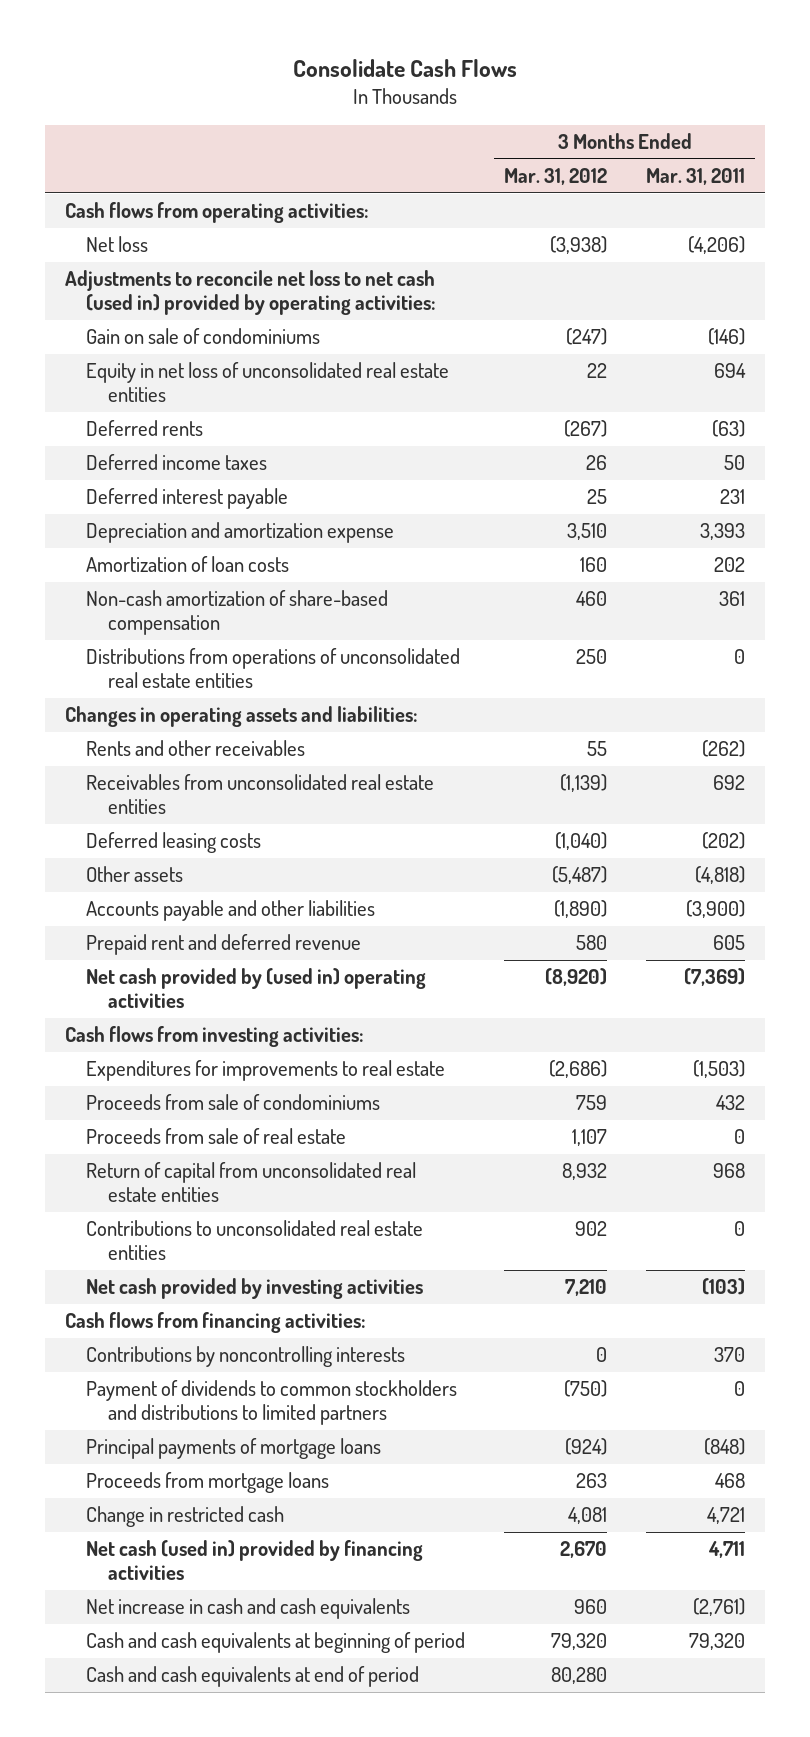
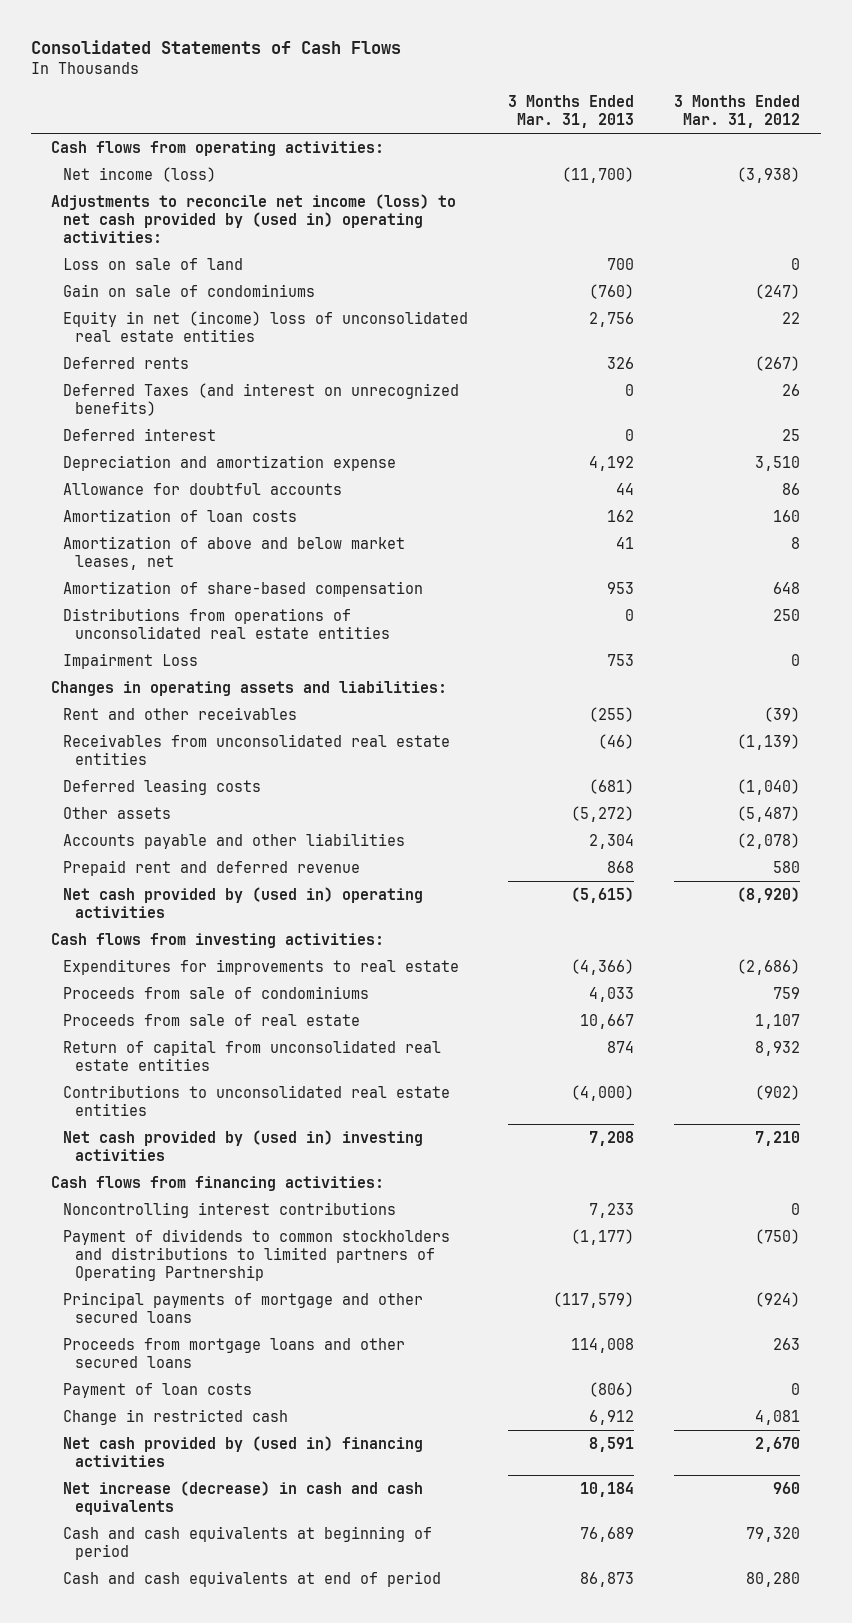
[292,58,517,77] Consolidate Cash Flows -> [31,39,402,54] Consolidated Statements of Cash Flows
[646,168,746,186] Mar. 31, 2011 -> none
none -> [508,95,635,128] 3 Months Ended Mar. 31, 2013
[86,236,149,253] Net loss -> [62,167,216,183] Net income (loss)
[64,270,437,316] Adjustments to reconcile net loss to net cash (used in) provided by operating activities: -> [51,194,457,243] Adjustments to reconcile net income (loss) to net cash provided by (used in) operating activities:
none -> [62,258,243,271] Loss on sale of land
[86,362,450,403] Equity in net loss of unconsolidated real estate entities -> [62,311,468,342] Equity in net (income) loss of unconsolidated real estate entities
[86,454,268,471] Deferred income taxes -> [62,383,459,416] Deferred Taxes (and interest on unrecognized benefits)
[86,488,289,510] Deferred interest payable -> [62,428,216,442] Deferred interest
none -> [62,483,342,496] Allowance for doubtful accounts
none -> [62,536,405,570] Amortization of above and below market leases, net
[86,590,389,636] Non-cash amortization of share-based compensation -> [62,581,423,598] Amortization of share-based compensation
[576,591,608,607] 460 -> [773,582,801,595] 648
none -> [62,653,198,670] Impairment Loss
[86,740,306,757] Rents and other receivables -> [62,707,297,721] Rent and other receivables
[587,741,608,757] 55 -> [764,707,801,723] (39)
[554,900,608,919] (1,890) -> [737,833,801,850] (2,078)
[575,1221,608,1237] 902 -> [755,1085,801,1101] (902)
[86,1278,424,1300] Net cash provided by investing activities -> [62,1130,423,1161] Net cash provided by (used in) investing activities
[86,1346,406,1368] Contributions by noncontrolling interests -> [62,1202,396,1219] Noncontrolling interest contributions
[86,1380,458,1426] Payment of dividends to common stockholders and distributions to limited partners -> [62,1229,450,1281] Payment of dividends to common stockholders and distributions to limited partners of Operating Partnership
[86,1438,382,1460] Principal payments of mortgage loans -> [62,1292,423,1323] Principal payments of mortgage and other secured loans
[86,1472,330,1494] Proceeds from mortgage loans -> [62,1338,405,1368] Proceeds from mortgage loans and other secured loans
none -> [62,1383,252,1399] Payment of loan costs
[86,1540,424,1581] Net cash (used in) provided by financing activities -> [62,1436,423,1467] Net cash provided by (used in) financing activities
[86,1598,411,1620] Net increase in cash and cash equivalents -> [62,1481,423,1515] Net increase (decrease) in cash and cash equivalents

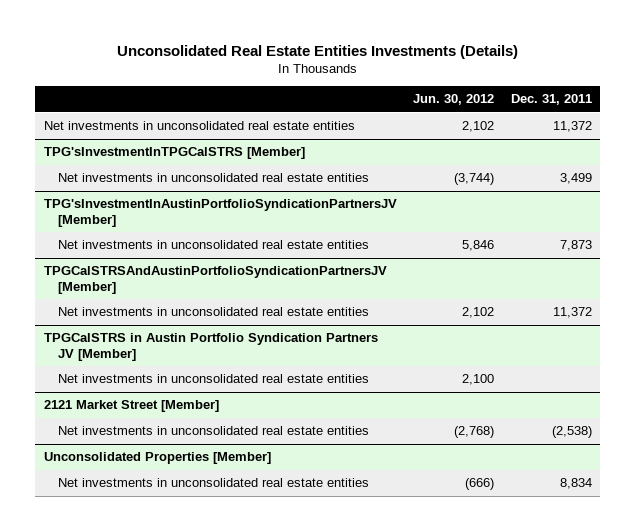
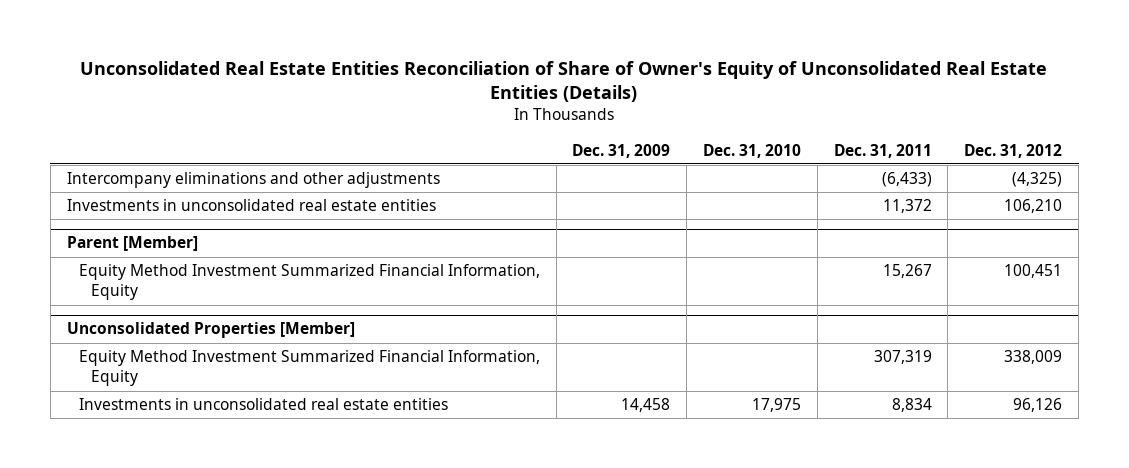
[116,44,518,59] Unconsolidated Real Estate Entities Investments (Details) -> [80,60,1048,103] Unconsolidated Real Estate Entities Reconciliation of Share of Owner's Equity of Unconsolidated Real Estate Entities (Details)
[413,94,495,106] Jun. 30, 2012 -> none
none -> [572,143,671,158] Dec. 31, 2009
none -> [703,143,802,158] Dec. 31, 2010
none -> [964,143,1063,158] Dec. 31, 2012
[43,147,305,160] TPG'sInvestmentInTPGCalSTRS [Member] -> none
[57,173,369,183] Net investments in unconsolidated real estate entities -> none
[43,199,397,227] TPG'sInvestmentInAustinPortfolioSyndicationPartnersJV [Member] -> none
[57,240,369,250] Net investments in unconsolidated real estate entities -> none
[43,266,387,294] TPGCalSTRSAndAustinPortfolioSyndicationPartnersJV [Member] -> none
[57,307,369,317] Net investments in unconsolidated real estate entities -> none
[43,333,378,361] TPGCalSTRS in Austin Portfolio Syndication Partners JV [Member] -> none
[57,374,369,384] Net investments in unconsolidated real estate entities -> none
[43,400,219,413] 2121 Market Street [Member] -> none
[57,426,369,436] Net investments in unconsolidated real estate entities -> none
none -> [66,172,440,189] Intercompany eliminations and other adjustments
[43,121,355,131] Net investments in unconsolidated real estate entities -> [66,199,436,212] Investments in unconsolidated real estate entities
none -> [66,236,198,252] Parent [Member]
none -> [78,264,540,301] Equity Method Investment Summarized Financial Information, Equity
none -> [78,350,540,387] Equity Method Investment Summarized Financial Information, Equity
[57,478,369,488] Net investments in unconsolidated real estate entities -> [78,398,448,411] Investments in unconsolidated real estate entities

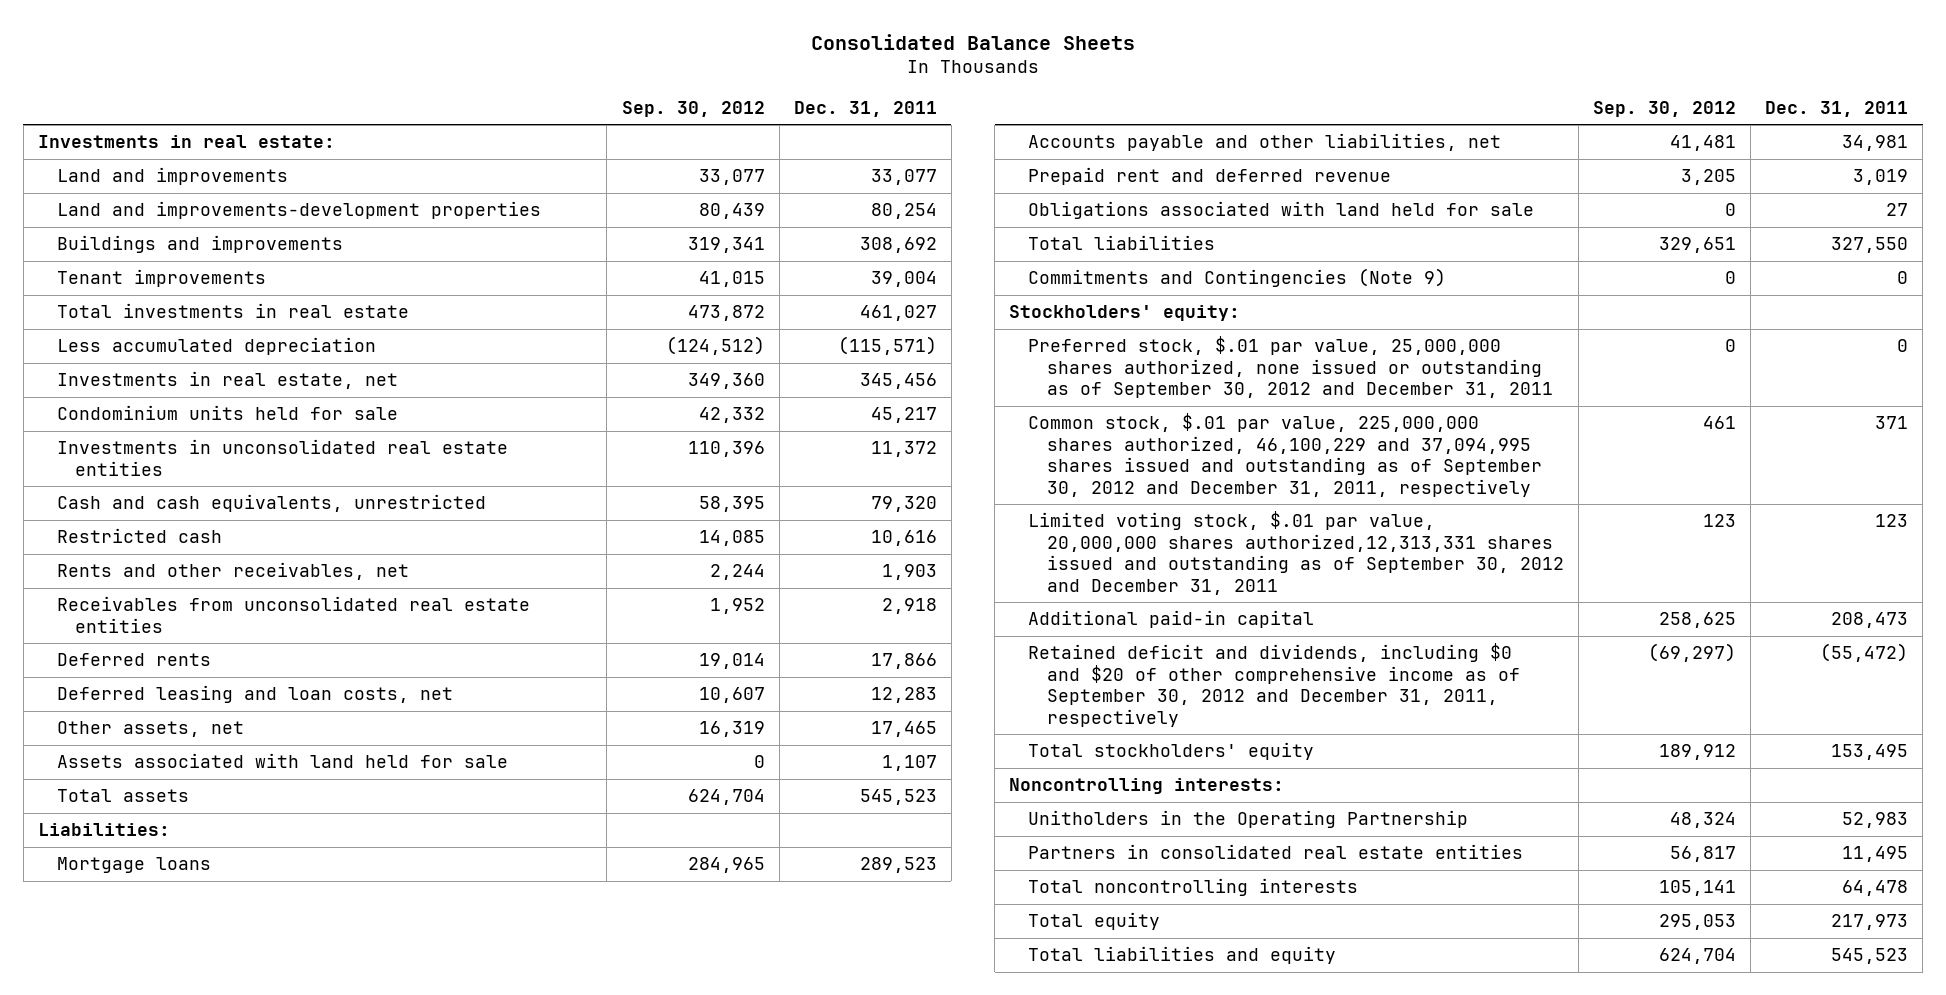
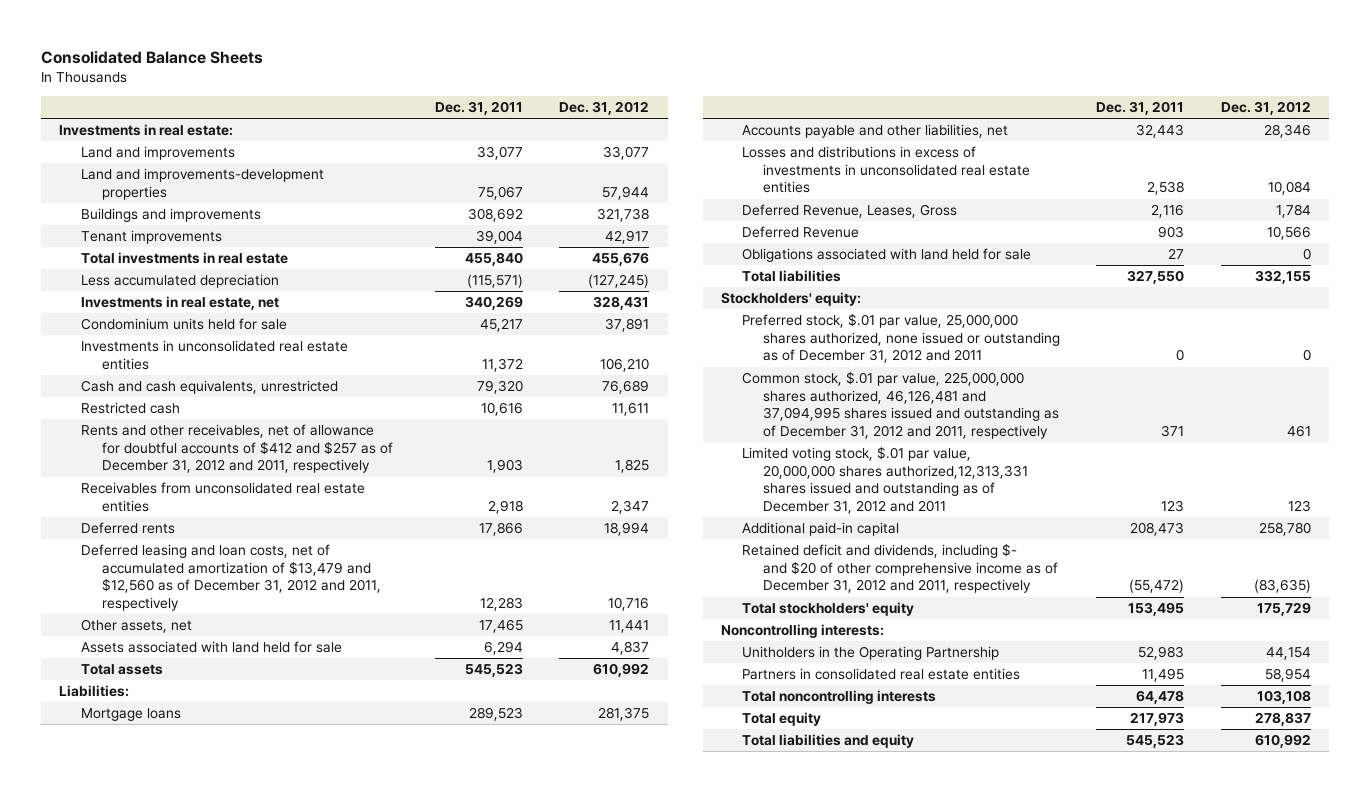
[621,100,765,117] Sep. 30, 2012 -> none
none -> [559,100,650,115] Dec. 31, 2012
[870,203,937,220] 80,254 -> [478,185,524,200] 75,067
[859,305,937,322] 461,027 -> [465,252,524,267] 455,840
[859,373,937,390] 345,456 -> [465,296,524,311] 340,269
[56,562,409,581] Rents and other receivables, net -> [80,424,394,474] Rents and other receivables, net of allowance for doubtful accounts of $412 and $257 as of December 31, 2012 and 2011, respectively
[56,685,453,704] Deferred leasing and loan costs, net -> [80,544,382,611] Deferred leasing and loan costs, net of accumulated amortization of $13,479 and $12,560 as of December 31, 2012 and 2011, respectively
[881,755,937,772] 1,107 -> [484,641,524,656] 6,294
[1842,135,1909,152] 34,981 -> [1136,124,1185,139] 32,443
none -> [741,146,1031,194] Losses and distributions in excess of investments in unconsolidated real estate entities
none -> [741,204,957,219] Deferred Revenue, Leases, Gross
[1027,167,1391,186] Prepaid rent and deferred revenue -> [741,226,859,239] Deferred Revenue
[1853,169,1909,186] 3,019 -> [1158,226,1185,239] 903
[1027,268,1446,288] Commitments and Contingencies (Note 9) -> none
[1027,336,1553,399] Preferred stock, $.01 par value, 25,000,000 shares authorized, none issued or outstanding as of September 30, 2012 and December 31, 2011 -> [741,313,1061,364] Preferred stock, $.01 par value, 25,000,000 shares authorized, none issued or outstanding as of December 31, 2012 and 2011
[1027,413,1542,497] Common stock, $.01 par value, 225,000,000 shares authorized, 46,100,229 and 37,094,995 shares issued and outstanding as of September 30, 2012 and December 31, 2011, respectively -> [741,371,1060,439] Common stock, $.01 par value, 225,000,000 shares authorized, 46,126,481 and 37,094,995 shares issued and outstanding as of December 31, 2012 and 2011, respectively
[1027,511,1564,595] Limited voting stock, $.01 par value, 20,000,000 shares authorized,12,313,331 shares issued and outstanding as of September 30, 2012 and December 31, 2011 -> [741,446,1029,514] Limited voting stock, $.01 par value, 20,000,000 shares authorized,12,313,331 shares issued and outstanding as of December 31, 2012 and 2011
[1027,643,1520,727] Retained deficit and dividends, including $0 and $20 of other comprehensive income as of September 30, 2012 and December 31, 2011, respectively -> [741,543,1059,594] Retained deficit and dividends, including $- and $20 of other comprehensive income as of December 31, 2012 and 2011, respectively

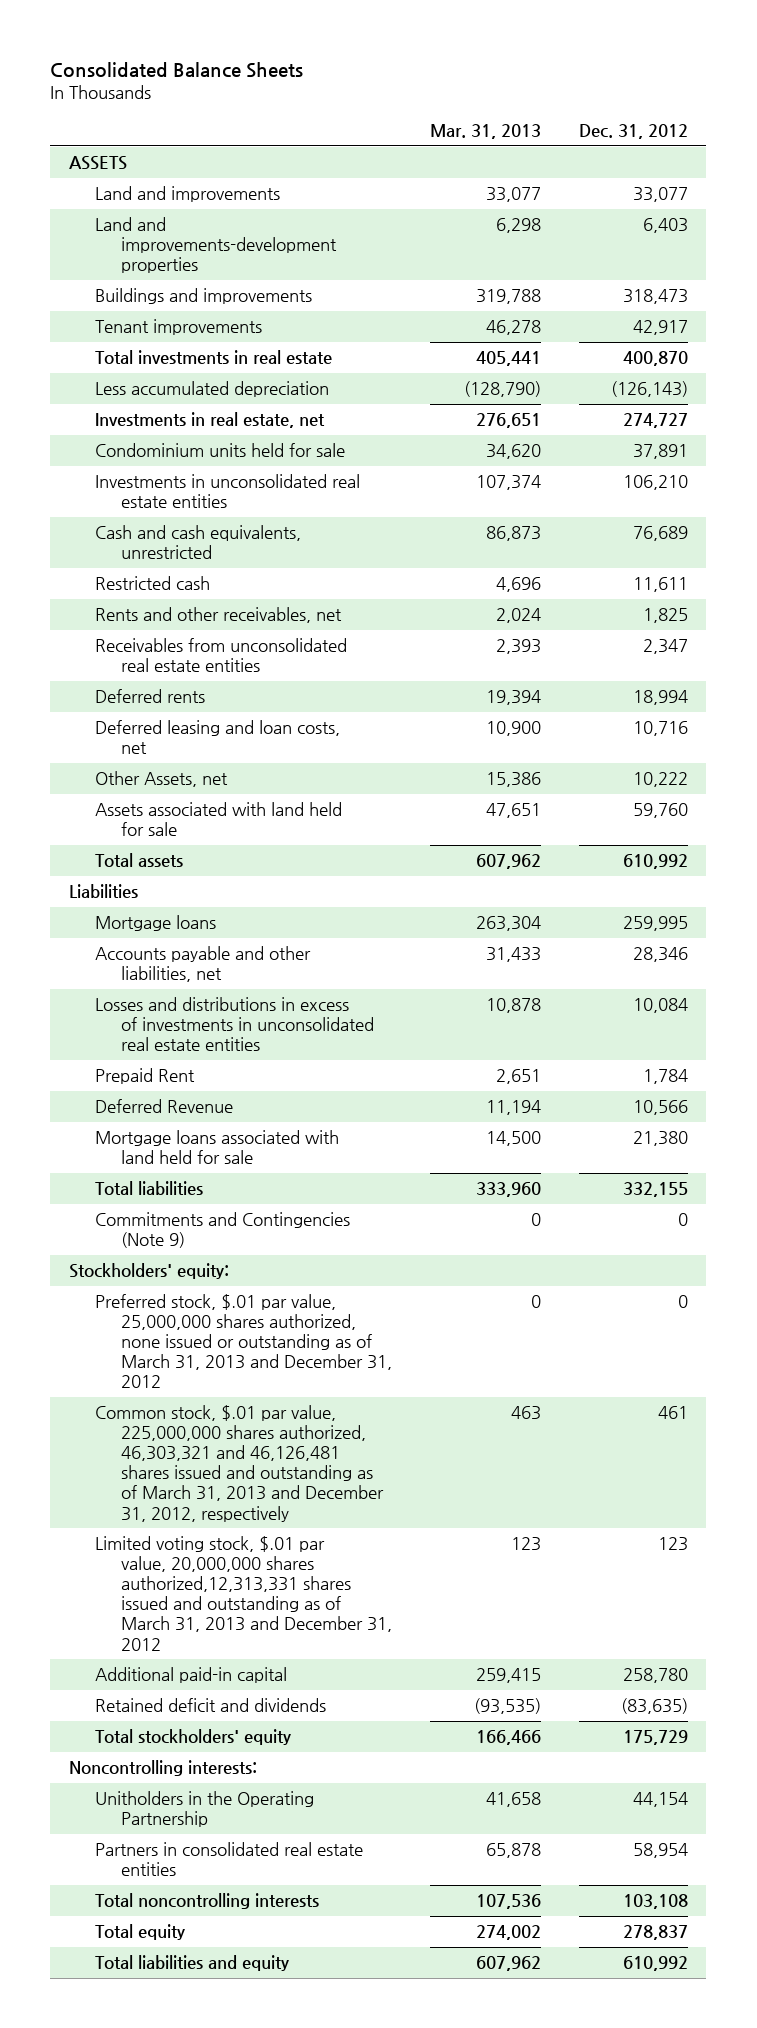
[435,100,524,115] Dec. 31, 2011 -> none
none -> [429,124,541,140] Mar. 31, 2013
[59,124,234,137] Investments in real estate: -> none
none -> [69,156,128,171] ASSETS
[602,185,650,200] 57,944 -> [642,218,688,234] 6,403
[597,208,650,223] 321,738 -> [622,289,688,305] 318,473
[592,252,650,267] 455,676 -> [622,351,688,367] 400,870
[588,274,650,289] (127,245) -> [610,381,688,398] (126,143)
[593,296,650,311] 328,431 -> [622,413,688,429] 274,727
[80,424,394,474] Rents and other receivables, net of allowance for doubtful accounts of $412 and $257 as of December 31, 2012 and 2011, respectively -> [95,607,343,624] Rents and other receivables, net
[80,544,382,611] Deferred leasing and loan costs, net of accumulated amortization of $13,479 and $12,560 as of December 31, 2012 and 2011, respectively -> [95,720,341,755] Deferred leasing and loan costs, net
[80,619,192,634] Other assets, net -> [95,771,229,788] Other Assets, net
[609,620,650,634] 11,441 -> [632,772,688,788] 10,222
[611,641,650,656] 4,837 -> [632,803,688,819] 59,760
[59,685,130,698] Liabilities: -> [69,884,139,899] Liabilities
[598,707,650,722] 281,375 -> [622,916,688,932] 259,995
[741,204,957,219] Deferred Revenue, Leases, Gross -> [95,1068,196,1085] Prepaid Rent
[741,248,1031,263] Obligations associated with land held for sale -> [95,1130,340,1165] Mortgage loans associated with land held for sale
[1302,248,1311,261] 0 -> [632,1131,688,1147] 21,380
none -> [95,1212,351,1249] Commitments and Contingencies (Note 9)
[741,313,1061,364] Preferred stock, $.01 par value, 25,000,000 shares authorized, none issued or outstanding as of December 31, 2012 and 2011 -> [95,1294,393,1389] Preferred stock, $.01 par value, 25,000,000 shares authorized, none issued or outstanding as of March 31, 2013 and December 31, 2012
[741,371,1060,439] Common stock, $.01 par value, 225,000,000 shares authorized, 46,126,481 and 37,094,995 shares issued and outstanding as of December 31, 2012 and 2011, respectively -> [95,1405,385,1522] Common stock, $.01 par value, 225,000,000 shares authorized, 46,303,321 and 46,126,481 shares issued and outstanding as of March 31, 2013 and December 31, 2012, respectively
[741,446,1029,514] Limited voting stock, $.01 par value, 20,000,000 shares authorized,12,313,331 shares issued and outstanding as of December 31, 2012 and 2011 -> [95,1536,393,1651] Limited voting stock, $.01 par value, 20,000,000 shares authorized,12,313,331 shares issued and outstanding as of March 31, 2013 and December 31, 2012
[741,543,1059,594] Retained deficit and dividends, including $- and $20 of other comprehensive income as of December 31, 2012 and 2011, respectively -> [95,1698,327,1713] Retained deficit and dividends

